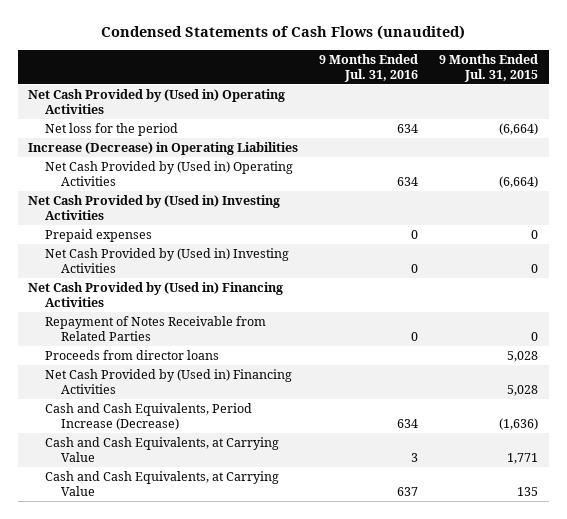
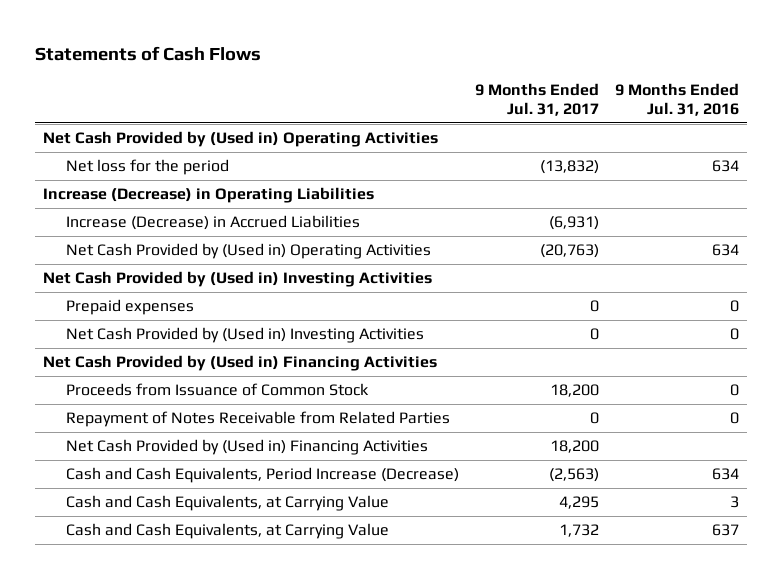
[101,25,466,41] Condensed Statements of Cash Flows (unaudited) -> [35,46,262,62] Statements of Cash Flows
[439,53,539,82] 9 Months Ended Jul. 31, 2015 -> none
none -> [475,82,600,116] 9 Months Ended Jul. 31, 2017
none -> [66,214,361,230] Increase (Decrease) in Accrued Liabilities
none -> [66,382,370,396] Proceeds from Issuance of Common Stock
[44,350,219,361] Proceeds from director loans -> none

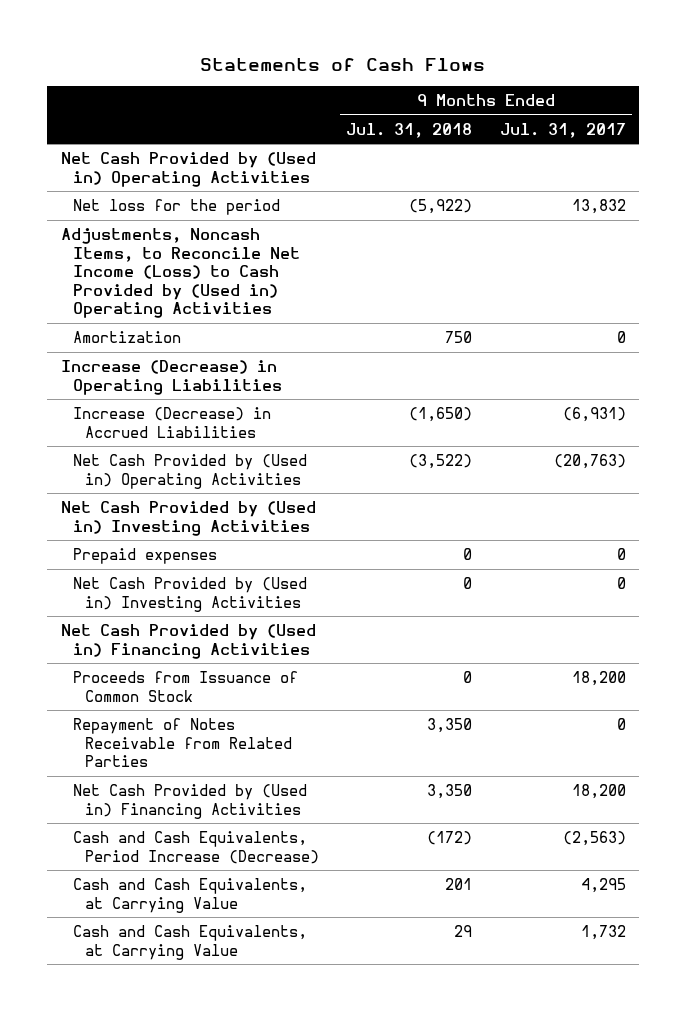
[615,82,740,116] 9 Months Ended Jul. 31, 2016 -> none
none -> [346,122,473,138] Jul. 31, 2018
[540,159,600,174] (13,832) -> [571,199,626,215] 13,832
none -> [60,228,301,319] Adjustments, Noncash Items, to Reconcile Net Income (Loss) to Cash Provided by (Used in) Operating Activities
none -> [73,331,182,344] Amortization

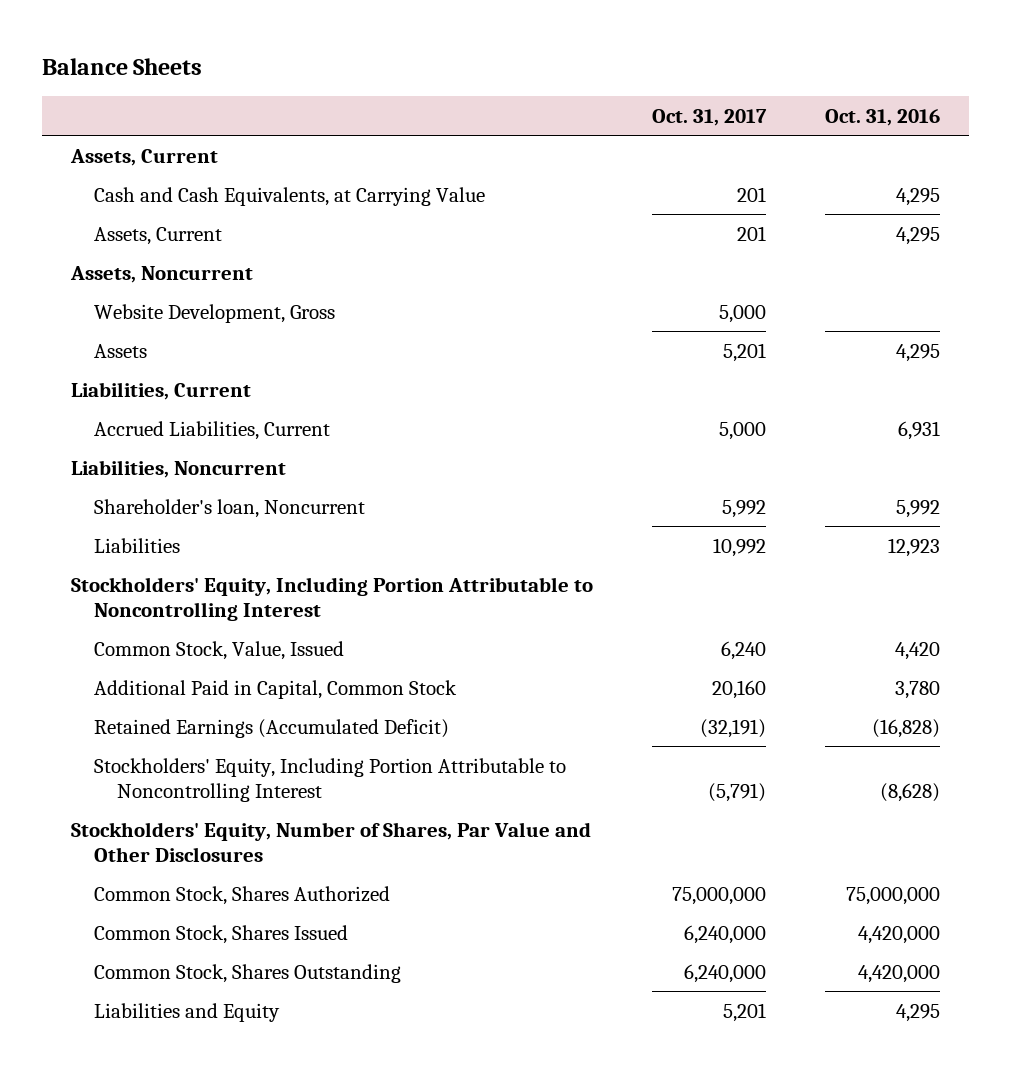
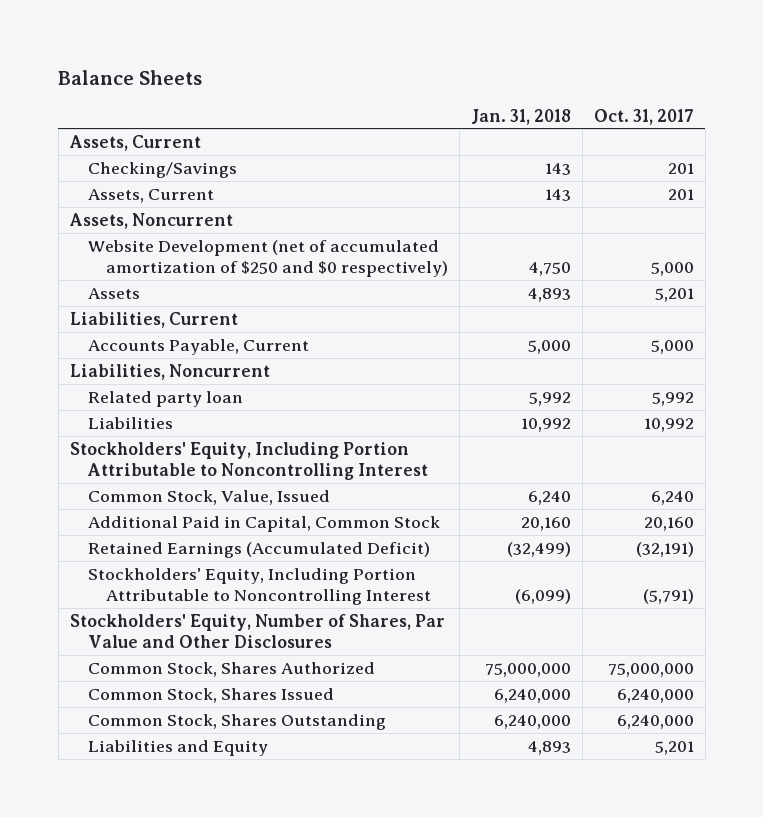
[824,108,940,126] Oct. 31, 2016 -> none
none -> [470,108,571,125] Jan. 31, 2018
[94,186,486,206] Cash and Cash Equivalents, at Carrying Value -> [87,161,237,178] Checking/Savings
[94,303,336,323] Website Development, Gross -> [87,239,448,278] Website Development (net of accumulated amortization of $250 and $0 respectively)
[94,420,331,440] Accrued Liabilities, Current -> none
none -> [87,338,309,355] Accounts Payable, Current
[94,498,366,518] Shareholder's loan, Noncurrent -> [87,390,243,407] Related party loan

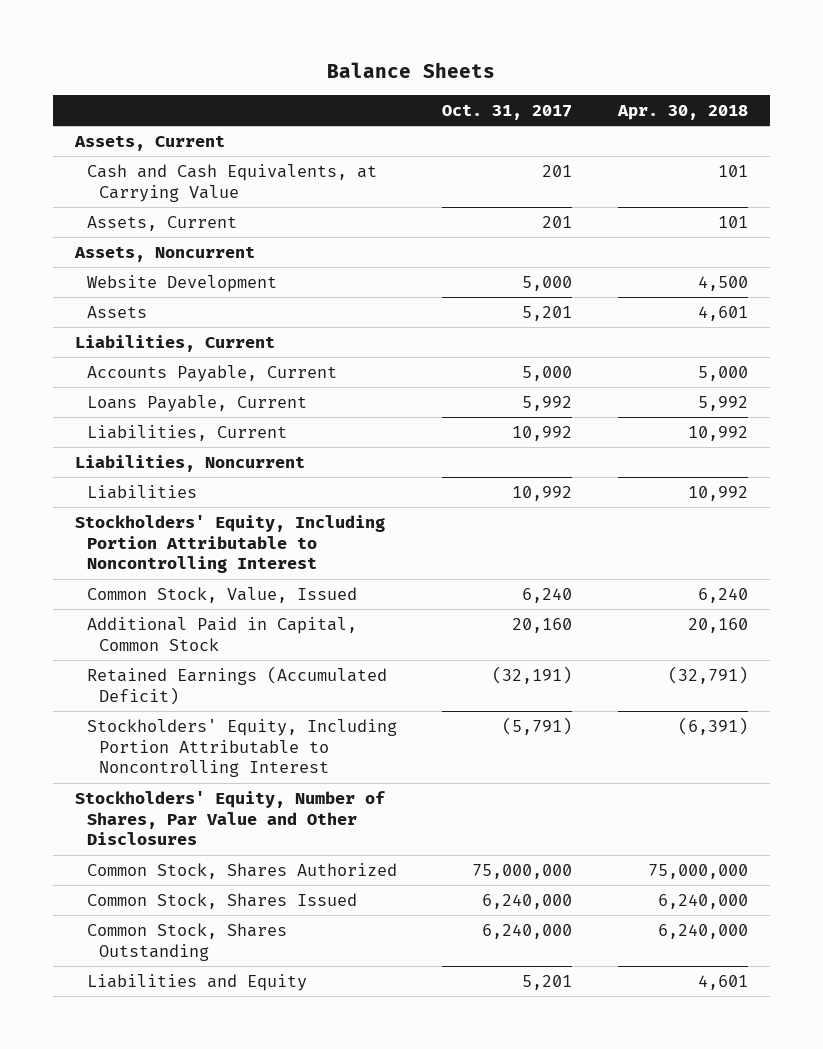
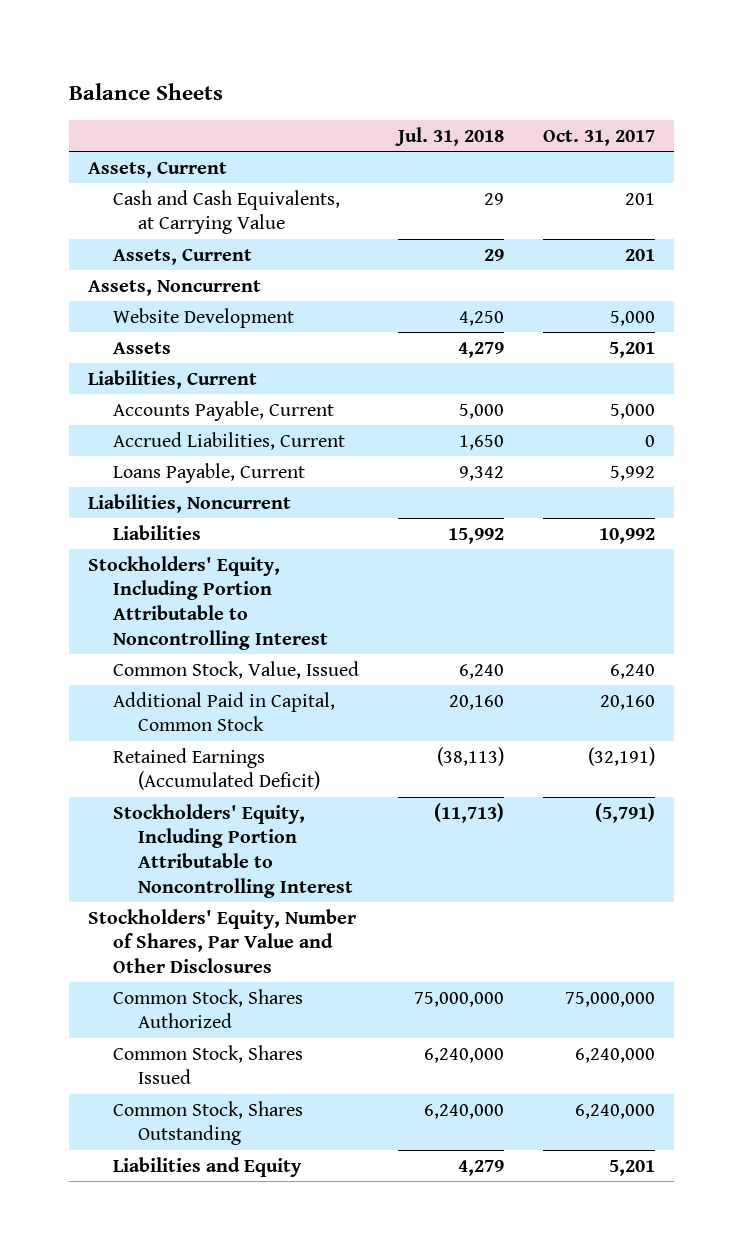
[616,105,748,121] Apr. 30, 2018 -> none
none -> [394,127,504,147] Jul. 31, 2018
none -> [113,431,346,450] Accrued Liabilities, Current
[87,424,288,441] Liabilities, Current -> none

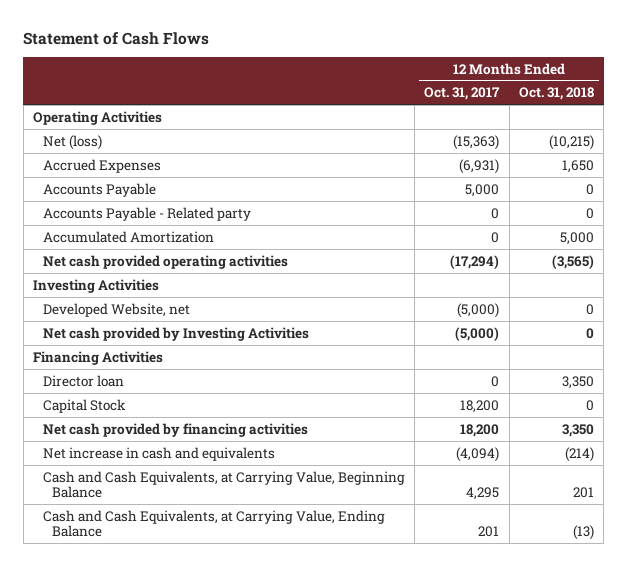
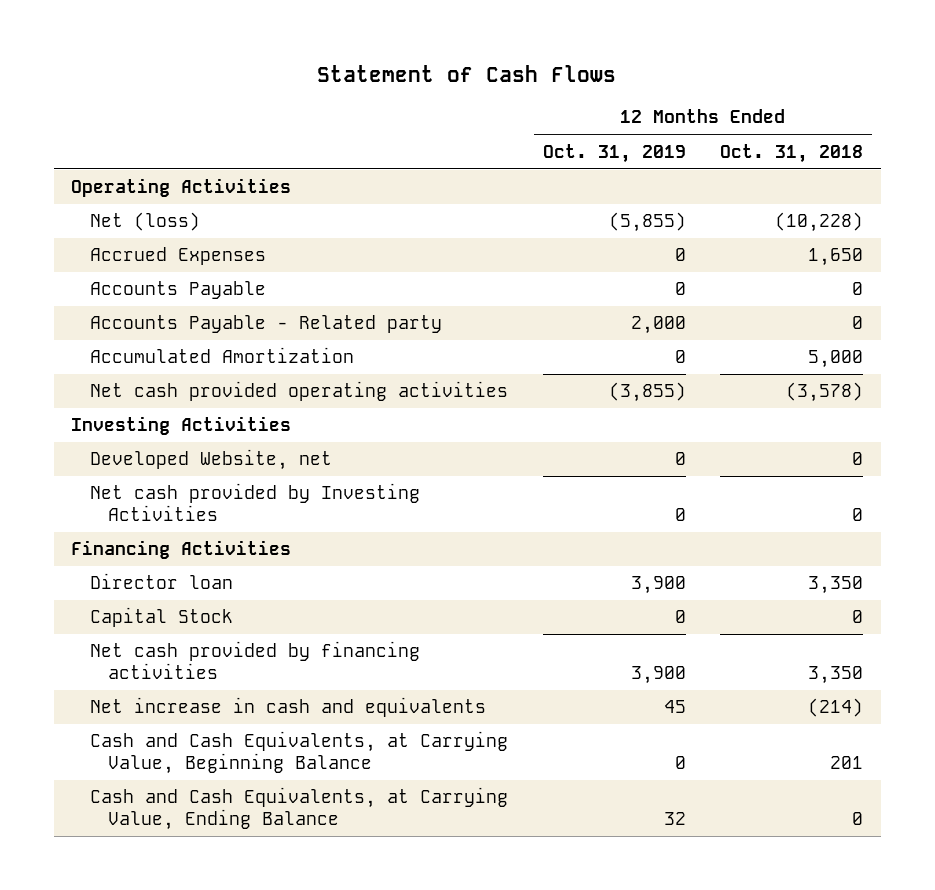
[424,87,501,101] Oct. 31, 2017 -> none
none -> [542,143,686,163] Oct. 31, 2019
[549,134,595,150] (10,215) -> [775,212,864,233] (10,228)
[552,254,595,269] (3,565) -> [786,382,864,403] (3,578)
[573,525,595,541] (13) -> [852,811,864,825] 0

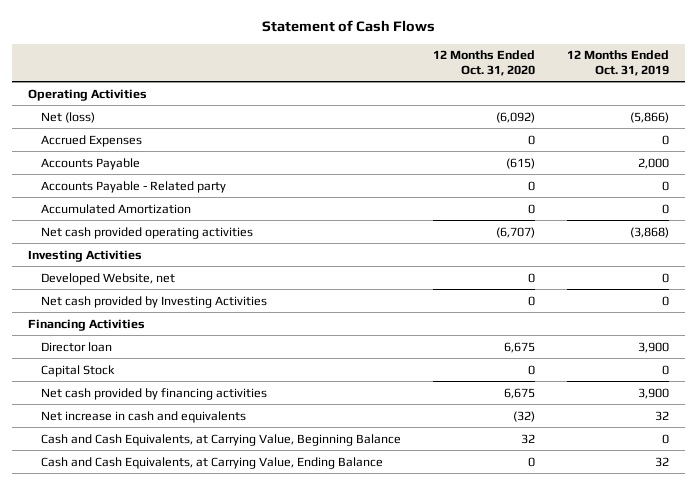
[720,143,864,163] Oct. 31, 2018 -> none
none -> [433,50,536,76] 12 Months Ended Oct. 31, 2020
[608,212,686,233] (5,855) -> [630,111,670,123] (5,866)
[674,282,686,296] 0 -> [638,157,670,169] 2,000
[630,316,686,335] 2,000 -> [662,180,670,191] 0
[608,382,686,403] (3,855) -> [630,226,670,238] (3,868)
[663,700,686,714] 45 -> [655,410,670,421] 32

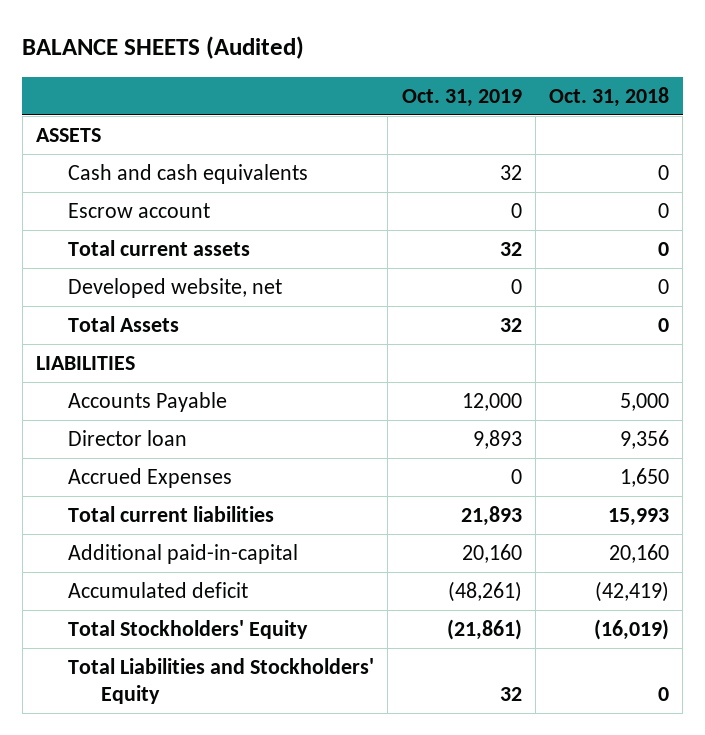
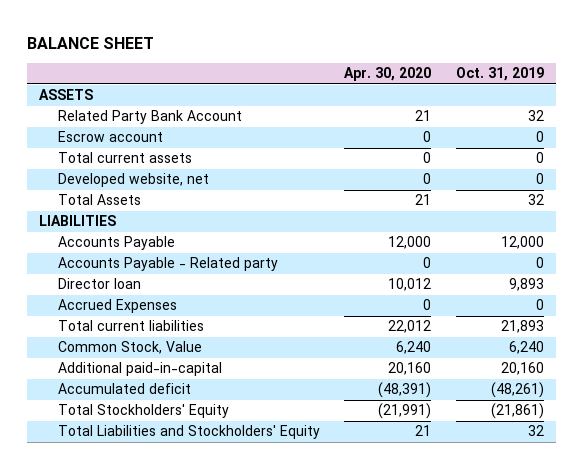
[22,36,305,60] BALANCE SHEETS (Audited) -> [26,36,154,49] BALANCE SHEET
[548,86,669,107] Oct. 31, 2018 -> none
none -> [344,67,432,82] Apr. 30, 2020
[68,164,309,185] Cash and cash equivalents -> [58,110,243,125] Related Party Bank Account
[499,242,522,257] 32 -> [535,152,544,164] 0
none -> [58,257,279,272] Accounts Payable - Related party
none -> [58,341,203,355] Common Stock, Value

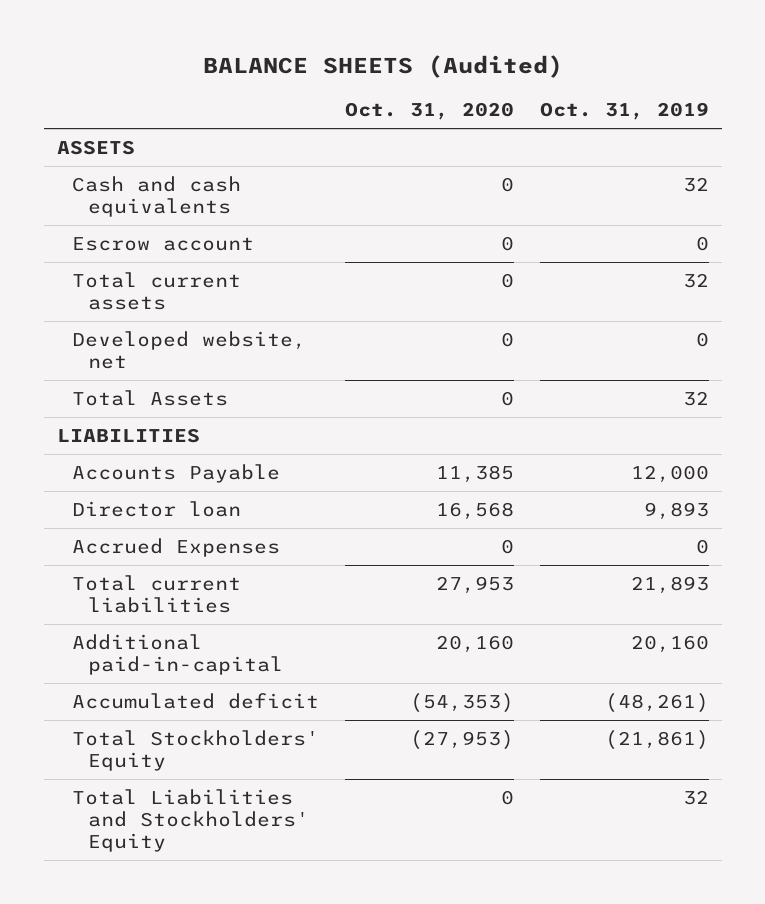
[26,36,154,49] BALANCE SHEET -> [202,54,563,78] BALANCE SHEETS (Audited)
[344,67,432,82] Apr. 30, 2020 -> none
none -> [345,102,515,121] Oct. 31, 2020
[58,110,243,125] Related Party Bank Account -> [72,175,242,217] Cash and cash equivalents
[535,152,544,164] 0 -> [682,272,709,288] 32
[58,257,279,272] Accounts Payable - Related party -> none
[58,341,203,355] Common Stock, Value -> none

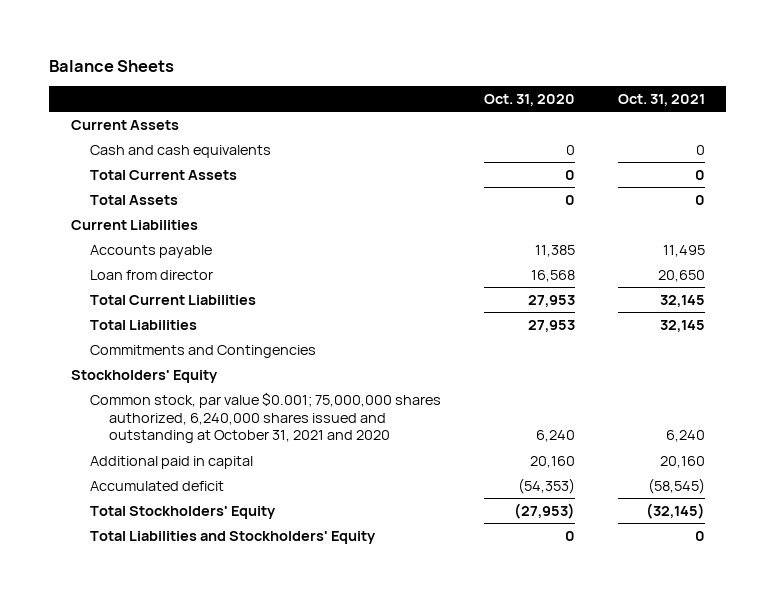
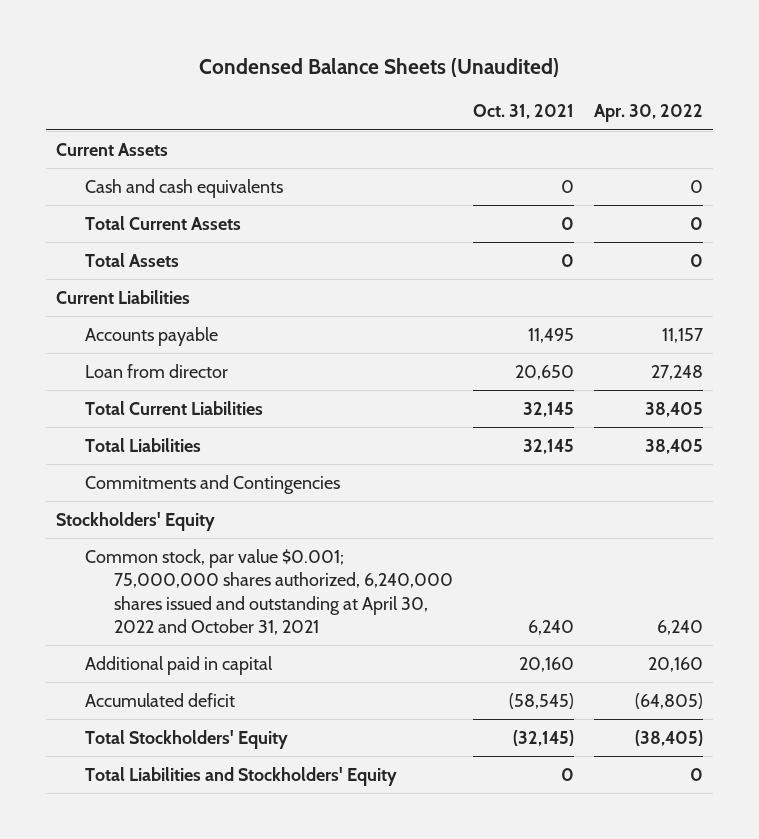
[49,59,175,72] Balance Sheets -> [199,58,560,78] Condensed Balance Sheets (Unaudited)
[483,93,575,106] Oct. 31, 2020 -> none
none -> [593,104,703,123] Apr. 30, 2022
[89,391,441,444] Common stock, par value $0.001; 75,000,000 shares authorized, 6,240,000 shares issued and outstanding at October 31, 2021 and 2020 -> [84,548,453,635] Common stock, par value $0.001; 75,000,000 shares authorized, 6,240,000 shares issued and outstanding at April 30, 2022 and October 31, 2021

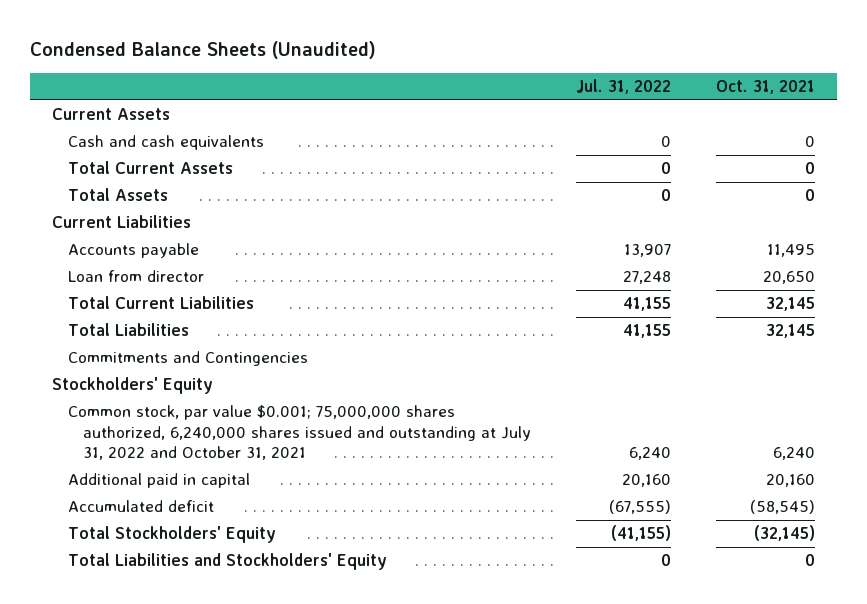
[593,104,703,123] Apr. 30, 2022 -> none
none -> [575,78,671,94] Jul. 31, 2022
[84,548,453,635] Common stock, par value $0.001; 75,000,000 shares authorized, 6,240,000 shares issued and outstanding at April 30, 2022 and October 31, 2021 -> [67,405,532,461] Common stock, par value $0.001; 75,000,000 shares authorized, 6,240,000 shares issued and outstanding at July 31, 2022 and October 31, 2021

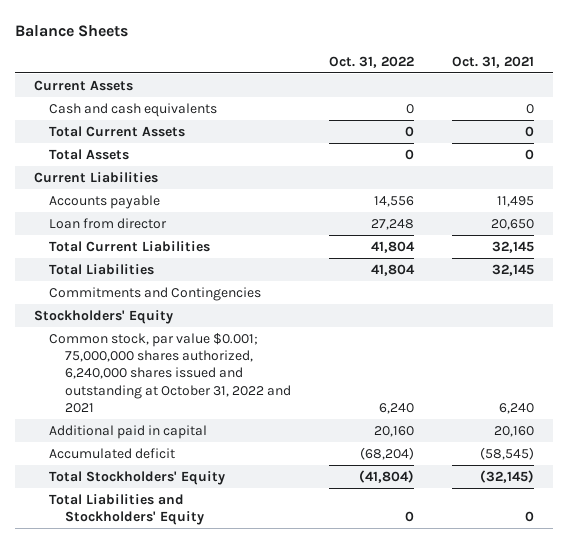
[29,40,376,59] Condensed Balance Sheets (Unaudited) -> [14,24,128,37] Balance Sheets
[575,78,671,94] Jul. 31, 2022 -> none
none -> [329,55,415,68] Oct. 31, 2022
[67,405,532,461] Common stock, par value $0.001; 75,000,000 shares authorized, 6,240,000 shares issued and outstanding at July 31, 2022 and October 31, 2021 -> [49,332,291,413] Common stock, par value $0.001; 75,000,000 shares authorized, 6,240,000 shares issued and outstanding at October 31, 2022 and 2021

